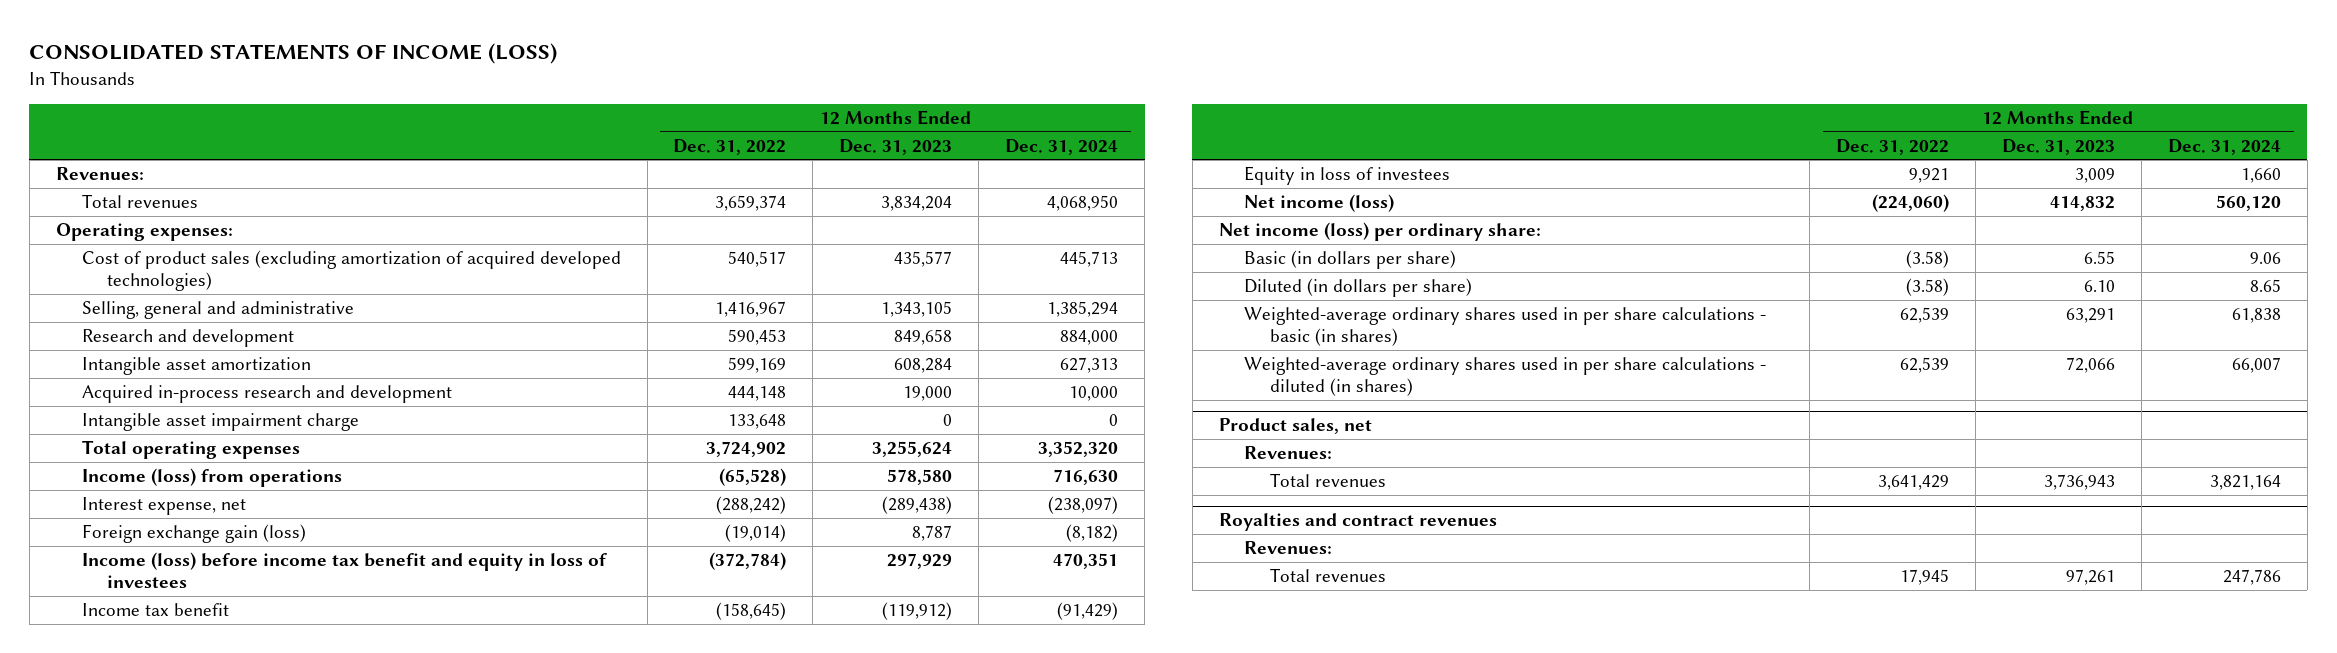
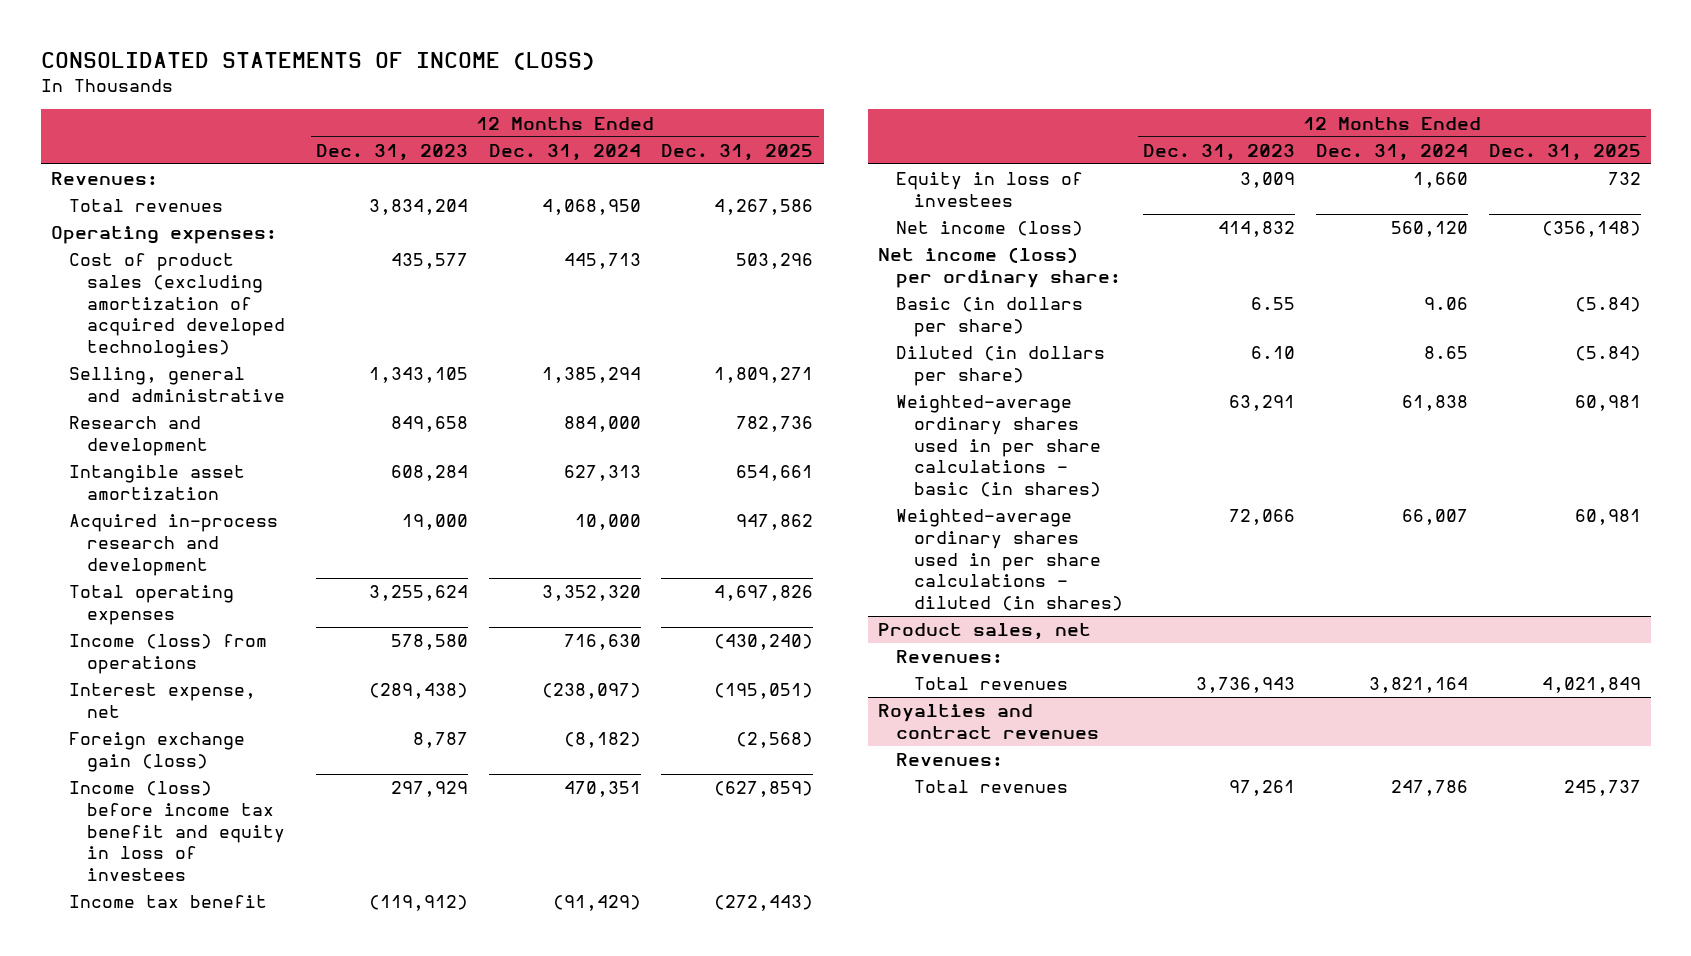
[673,138,787,155] Dec. 31, 2022 -> none
none -> [661,143,814,161] Dec. 31, 2025
[81,413,359,432] Intangible asset impairment charge -> none

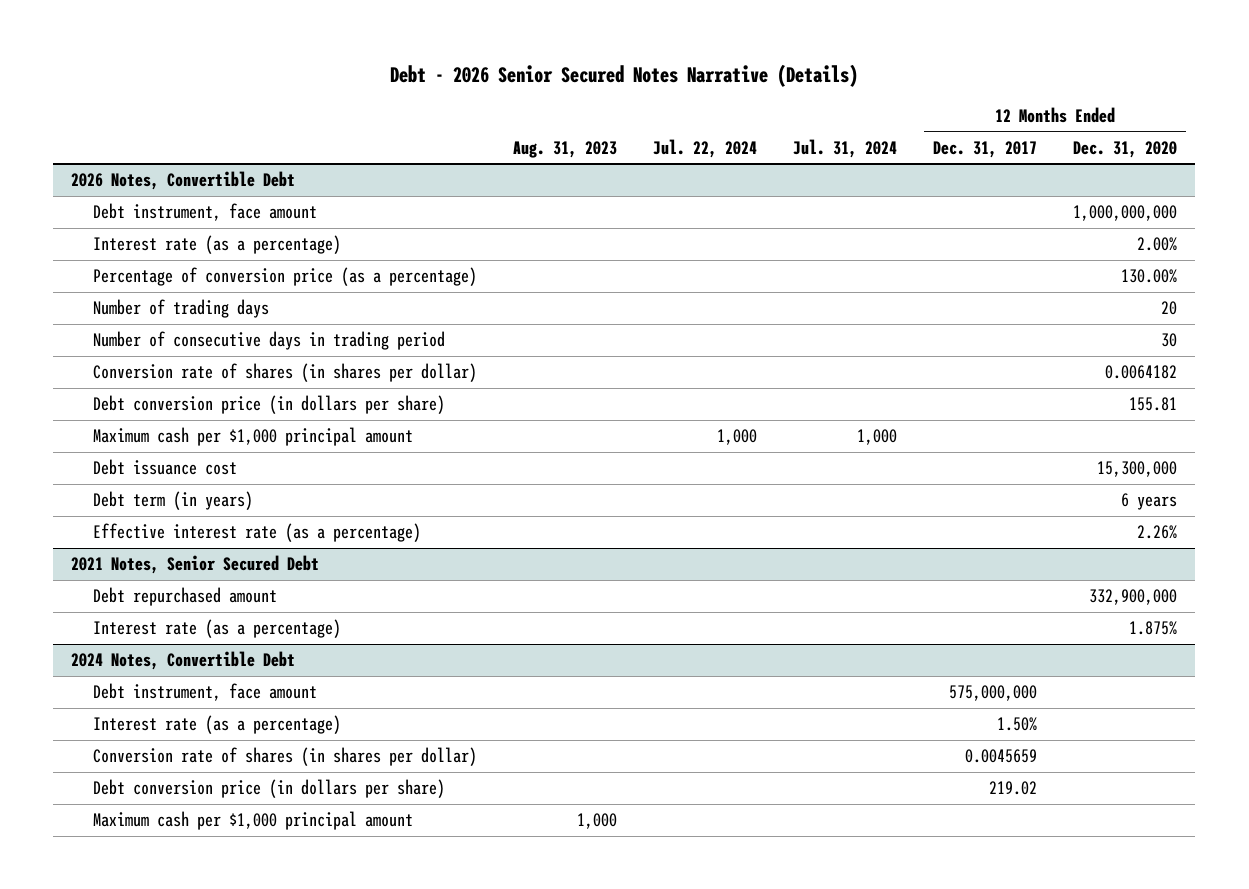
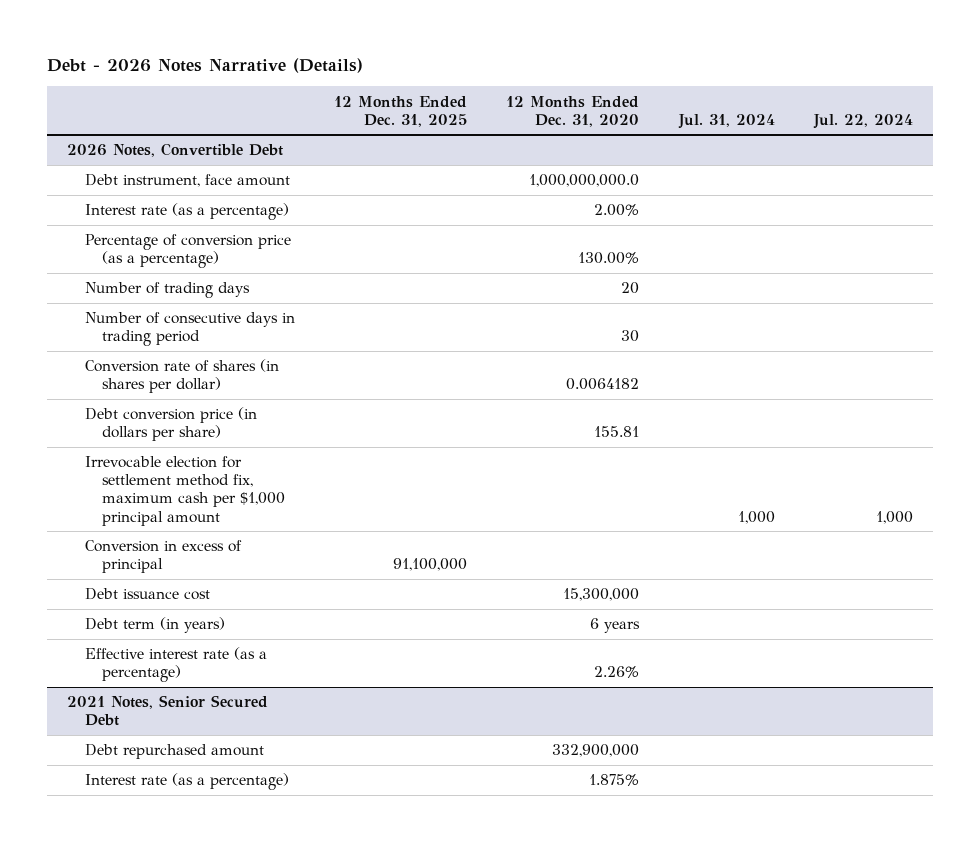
[390,63,859,87] Debt - 2026 Senior Secured Notes Narrative (Details) -> [47,57,364,73] Debt - 2026 Notes Narrative (Details)
[513,140,618,158] Aug. 31, 2023 -> none
[933,140,1038,158] Dec. 31, 2017 -> none
none -> [333,95,467,127] 12 Months Ended Dec. 31, 2025
[1073,205,1178,222] 1,000,000,000 -> [529,174,640,188] 1,000,000,000.0
[93,427,414,447] Maximum cash per $1,000 principal amount -> [84,456,286,526] Irrevocable election for settlement method fix, maximum cash per $1,000 principal amount
none -> [84,540,242,574] Conversion in excess of principal
[71,651,296,671] 2024 Notes, Convertible Debt -> none
[93,683,318,702] Debt instrument, face amount -> none
[93,715,342,735] Interest rate (as a percentage) -> none
[93,747,478,767] Conversion rate of shares (in shares per dollar) -> none
[93,779,446,799] Debt conversion price (in dollars per share) -> none
[93,811,414,831] Maximum cash per $1,000 principal amount -> none

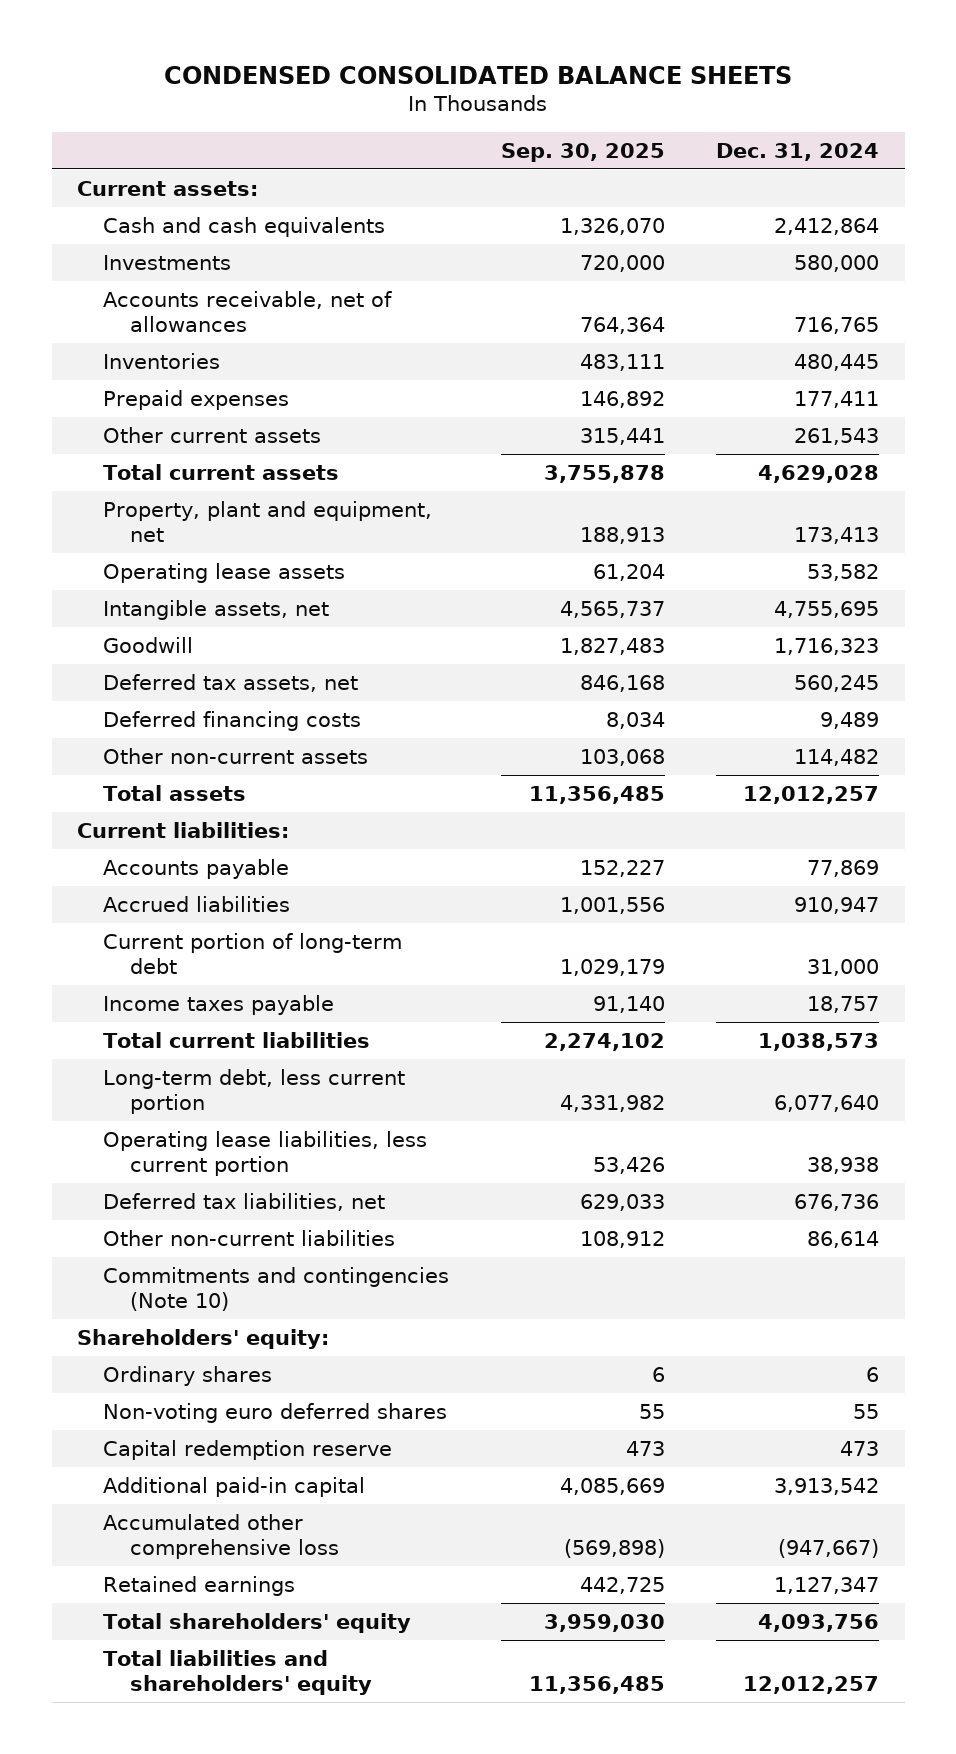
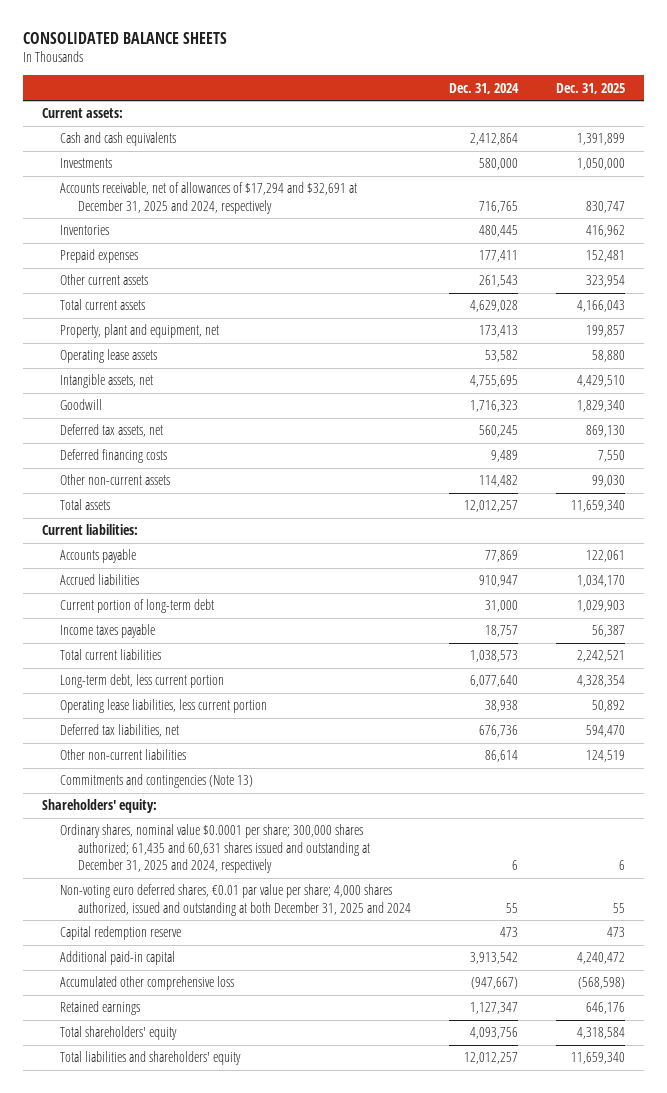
[164,65,793,84] CONDENSED CONSOLIDATED BALANCE SHEETS -> [23,31,228,44] CONSOLIDATED BALANCE SHEETS
[500,142,665,162] Sep. 30, 2025 -> none
none -> [555,82,625,94] Dec. 31, 2025
[103,291,393,332] Accounts receivable, net of allowances -> [59,182,357,214] Accounts receivable, net of allowances of $17,294 and $32,691 at December 31, 2025 and 2024, respectively
[103,1267,450,1311] Commitments and contingencies (Note 10) -> [59,774,253,789] Commitments and contingencies (Note 13)
[103,1366,273,1387] Ordinary shares -> [59,824,370,873] Ordinary shares, nominal value $0.0001 per share; 300,000 shares authorized; 61,435 and 60,631 shares issued and outstanding at December 31, 2025 and 2024, respectively
[103,1403,448,1424] Non-voting euro deferred shares -> [59,884,411,916] Non-voting euro deferred shares, €0.01 par value per share; 4,000 shares authorized, issued and outstanding at both December 31, 2025 and 2024

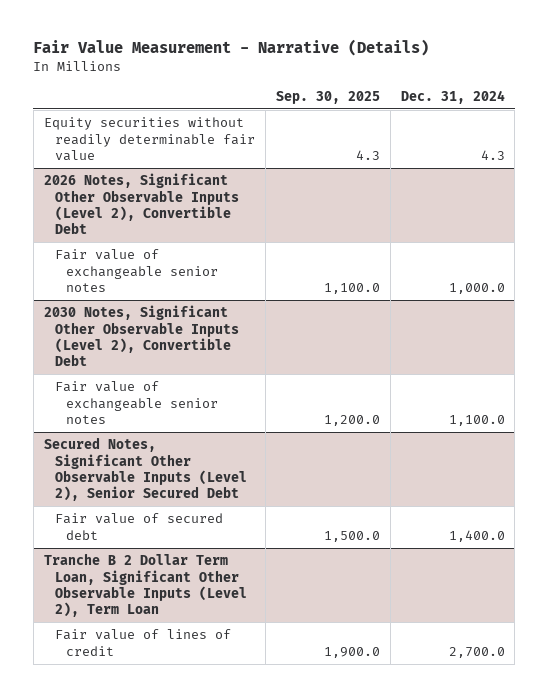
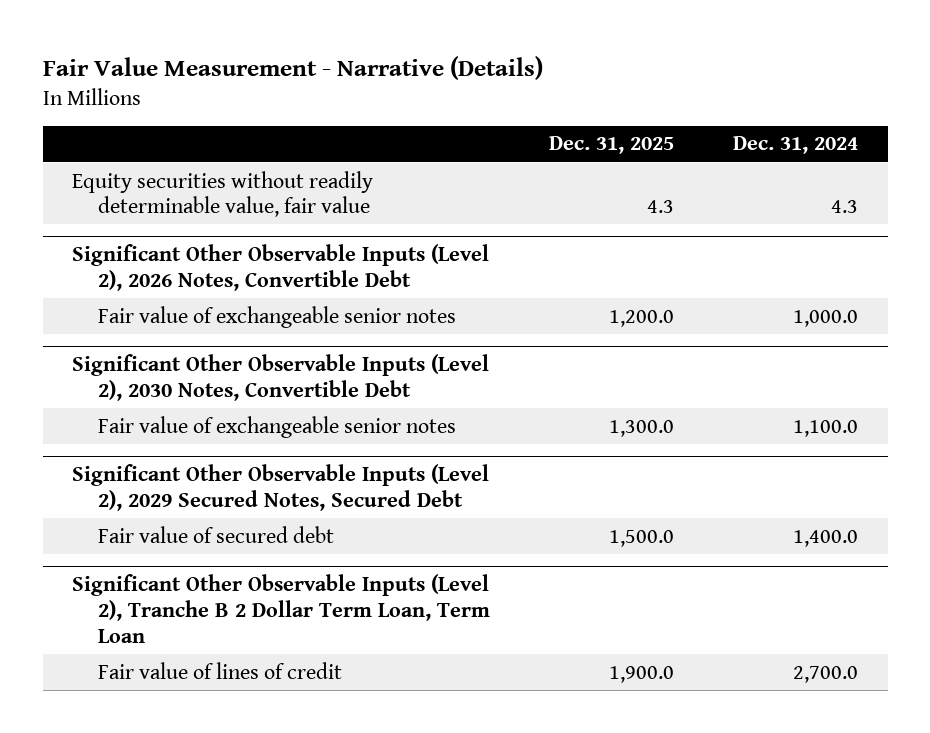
[275,90,380,104] Sep. 30, 2025 -> none
none -> [548,136,674,155] Dec. 31, 2025
[43,117,255,161] Equity securities without readily determinable fair value -> [72,170,374,218] Equity securities without readily determinable value, fair value
[43,173,239,235] 2026 Notes, Significant Other Observable Inputs (Level 2), Convertible Debt -> [72,244,490,291] Significant Other Observable Inputs (Level 2), 2026 Notes, Convertible Debt
[43,305,239,367] 2030 Notes, Significant Other Observable Inputs (Level 2), Convertible Debt -> [72,354,490,401] Significant Other Observable Inputs (Level 2), 2030 Notes, Convertible Debt
[43,437,247,502] Secured Notes, Significant Other Observable Inputs (Level 2), Senior Secured Debt -> [72,464,490,511] Significant Other Observable Inputs (Level 2), 2029 Secured Notes, Secured Debt
[43,553,247,618] Tranche B 2 Dollar Term Loan, Significant Other Observable Inputs (Level 2), Term Loan -> [72,574,490,643] Significant Other Observable Inputs (Level 2), Tranche B 2 Dollar Term Loan, Term Loan

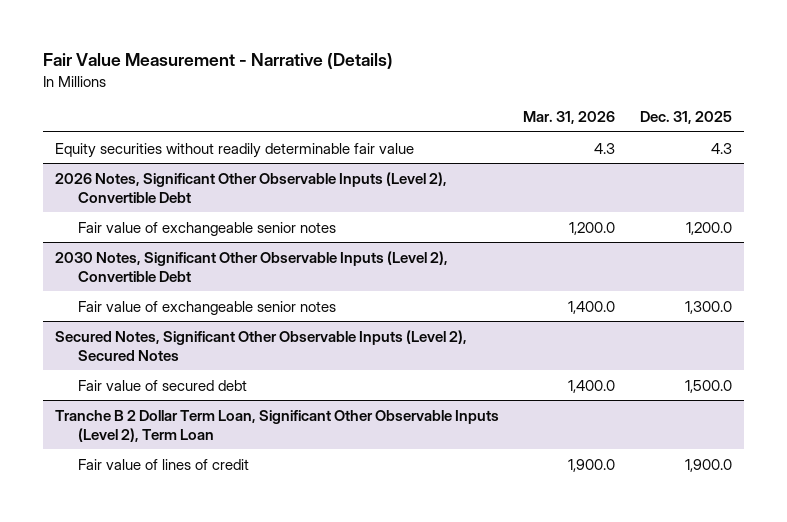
[733,136,859,155] Dec. 31, 2024 -> none
none -> [523,111,616,125] Mar. 31, 2026
[72,170,374,218] Equity securities without readily determinable value, fair value -> [55,142,415,158] Equity securities without readily determinable fair value
[72,244,490,291] Significant Other Observable Inputs (Level 2), 2026 Notes, Convertible Debt -> [55,171,448,203] 2026 Notes, Significant Other Observable Inputs (Level 2), Convertible Debt
[72,354,490,401] Significant Other Observable Inputs (Level 2), 2030 Notes, Convertible Debt -> [55,250,449,282] 2030 Notes, Significant Other Observable Inputs (Level 2), Convertible Debt
[72,464,490,511] Significant Other Observable Inputs (Level 2), 2029 Secured Notes, Secured Debt -> [55,329,468,361] Secured Notes, Significant Other Observable Inputs (Level 2), Secured Notes
[72,574,490,643] Significant Other Observable Inputs (Level 2), Tranche B 2 Dollar Term Loan, Term Loan -> [55,409,500,442] Tranche B 2 Dollar Term Loan, Significant Other Observable Inputs (Level 2), Term Loan

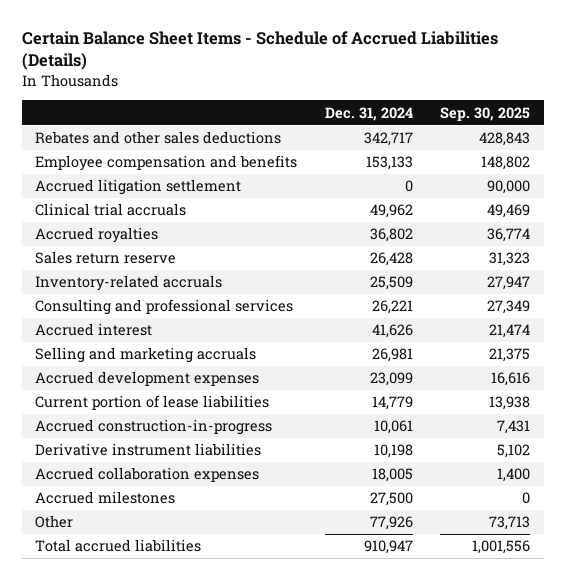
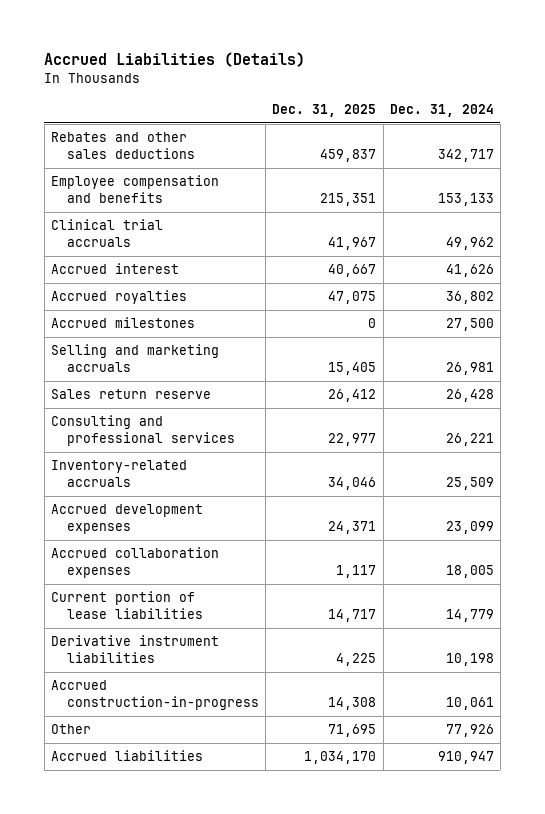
[21,30,498,71] Certain Balance Sheet Items - Schedule of Accrued Liabilities (Details) -> [44,51,306,67] Accrued Liabilities (Details)
[440,106,531,121] Sep. 30, 2025 -> none
none -> [272,104,377,118] Dec. 31, 2025
[35,179,242,196] Accrued litigation settlement -> none
[35,323,153,337] Accrued interest -> [50,263,179,275] Accrued interest
[35,491,176,505] Accrued milestones -> [50,317,195,329] Accrued milestones
[35,347,257,364] Selling and marketing accruals -> [50,344,219,373] Selling and marketing accruals
[35,275,223,292] Inventory-related accruals -> [50,460,187,488] Inventory-related accruals
[35,467,260,483] Accrued collaboration expenses -> [50,547,219,579] Accrued collaboration expenses
[35,419,273,436] Accrued construction-in-progress -> [50,680,260,711] Accrued construction-in-progress
[35,539,202,553] Total accrued liabilities -> [50,750,203,762] Accrued liabilities

